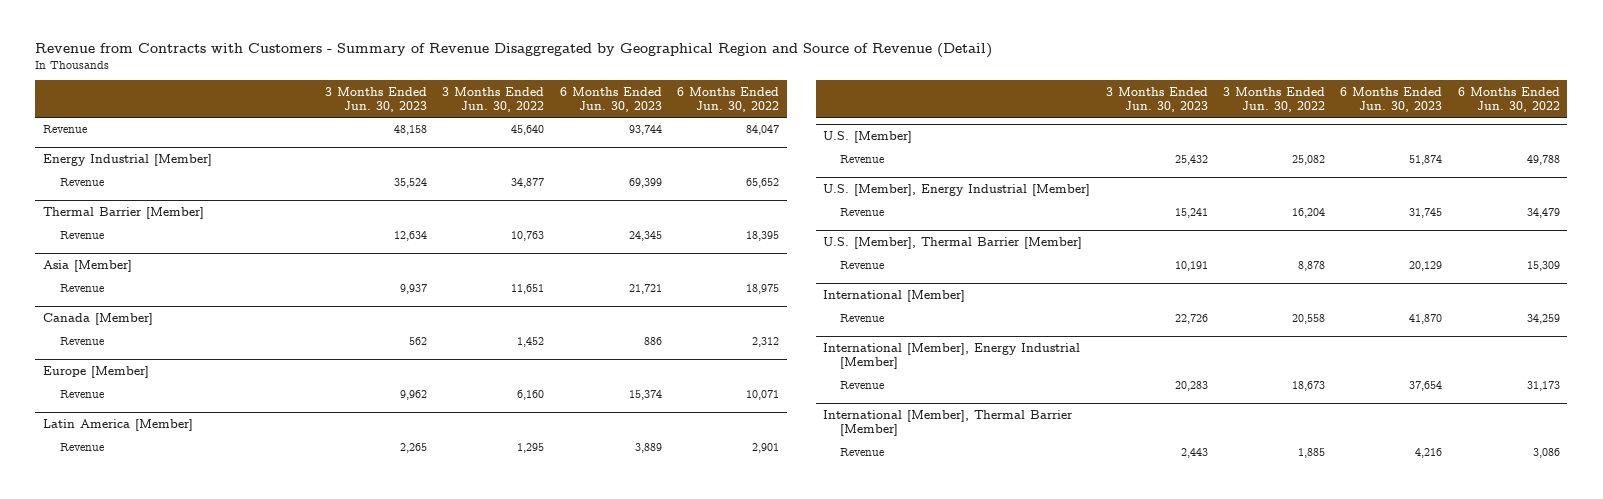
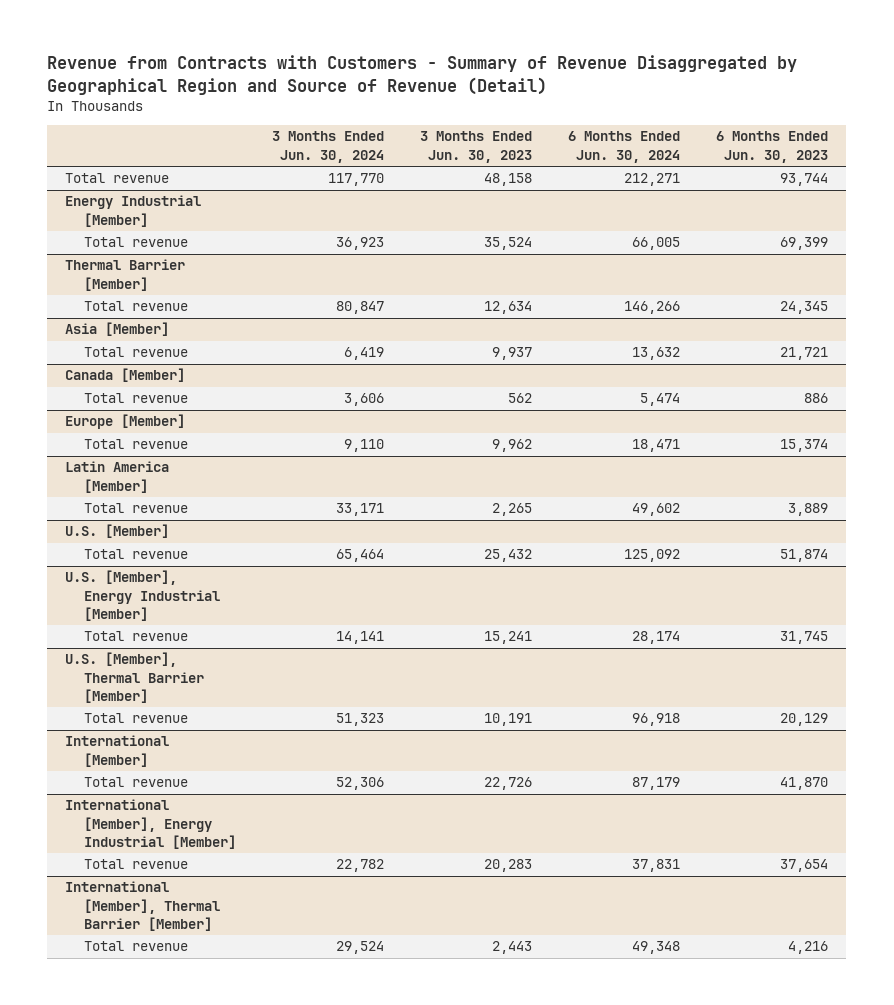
[442,86,545,112] 3 Months Ended Jun. 30, 2022 -> none
[677,86,780,112] 6 Months Ended Jun. 30, 2022 -> none
none -> [271,131,384,163] 3 Months Ended Jun. 30, 2024
none -> [568,131,681,163] 6 Months Ended Jun. 30, 2024
[42,125,87,134] Revenue -> [65,173,170,184] Total revenue
[59,178,104,187] Revenue -> [83,237,188,248] Total revenue
[59,231,104,240] Revenue -> [83,301,188,312] Total revenue
[59,284,104,293] Revenue -> [83,347,188,358] Total revenue
[59,337,104,346] Revenue -> [83,393,188,404] Total revenue
[59,390,104,399] Revenue -> [83,439,188,450] Total revenue
[59,443,104,452] Revenue -> [83,503,188,514] Total revenue
[840,155,885,164] Revenue -> [83,549,188,560] Total revenue
[840,208,885,217] Revenue -> [83,631,188,642] Total revenue
[840,261,885,270] Revenue -> [83,713,188,724] Total revenue
[840,314,885,323] Revenue -> [83,777,188,788] Total revenue
[840,381,885,390] Revenue -> [83,859,188,870] Total revenue
[840,448,885,457] Revenue -> [83,941,188,952] Total revenue

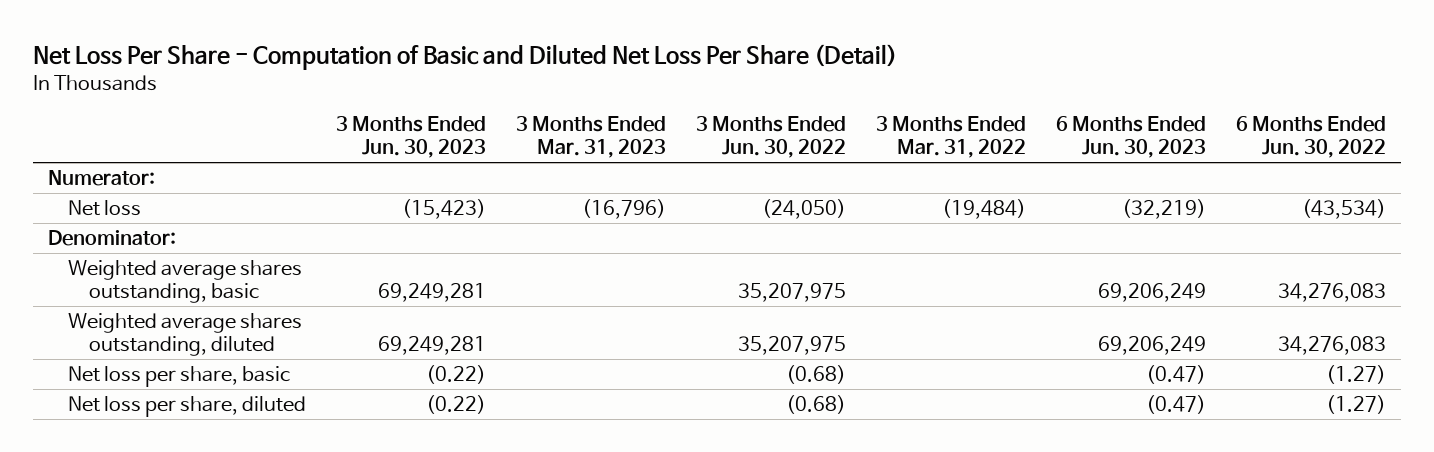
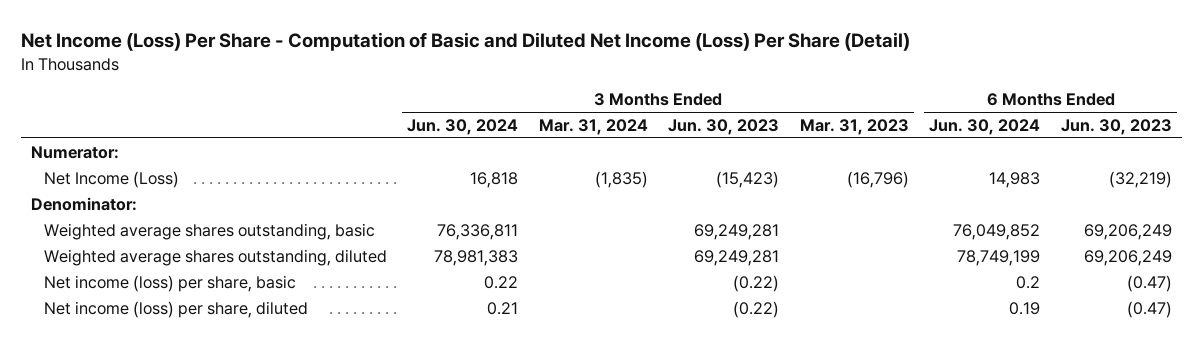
[32,44,897,71] Net Loss Per Share - Computation of Basic and Diluted Net Loss Per Share (Detail) -> [21,32,911,52] Net Income (Loss) Per Share - Computation of Basic and Diluted Net Income (Loss) Per Share (Detail)
[695,116,846,159] 3 Months Ended Jun. 30, 2022 -> none
[875,116,1026,159] 3 Months Ended Mar. 31, 2022 -> none
[1235,116,1386,159] 6 Months Ended Jun. 30, 2022 -> none
none -> [407,118,519,135] Jun. 30, 2024
none -> [538,118,648,135] Mar. 31, 2024
none -> [929,118,1041,135] Jun. 30, 2024
[68,200,142,217] Net loss -> [43,170,179,188] Net Income (Loss)
[68,366,291,388] Net loss per share, basic -> [43,274,296,292] Net income (loss) per share, basic
[68,396,307,418] Net loss per share, diluted -> [43,300,308,318] Net income (loss) per share, diluted

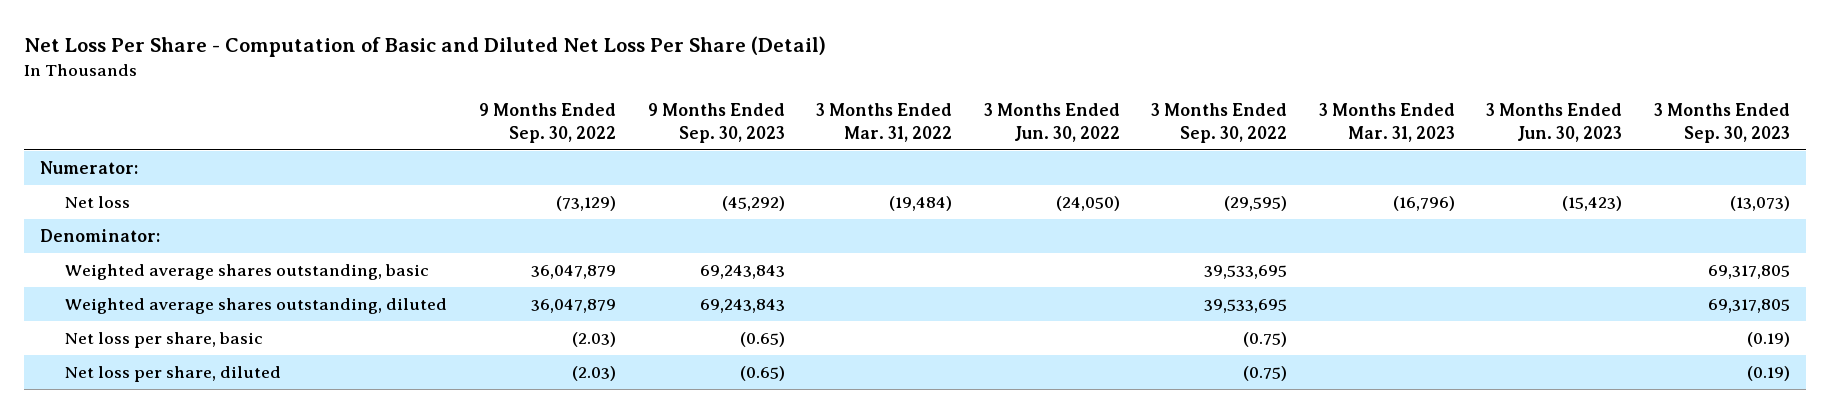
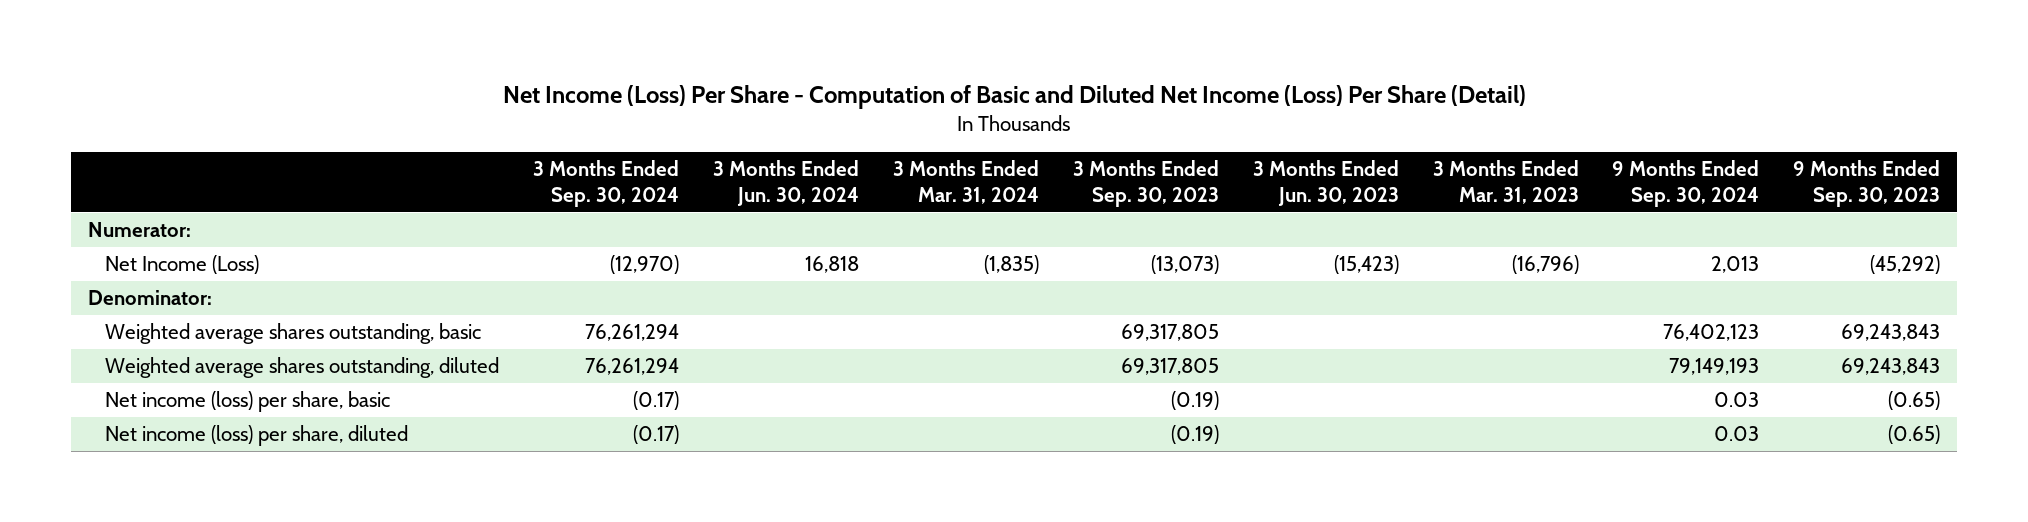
[24,35,827,57] Net Loss Per Share - Computation of Basic and Diluted Net Loss Per Share (Detail) -> [503,84,1527,109] Net Income (Loss) Per Share - Computation of Basic and Diluted Net Income (Loss) Per Share (Detail)
[478,103,616,144] 9 Months Ended Sep. 30, 2022 -> none
[816,103,953,143] 3 Months Ended Mar. 31, 2022 -> none
[983,103,1120,143] 3 Months Ended Jun. 30, 2022 -> none
[1151,103,1288,144] 3 Months Ended Sep. 30, 2022 -> none
none -> [532,159,679,207] 3 Months Ended Sep. 30, 2024
none -> [712,159,859,206] 3 Months Ended Jun. 30, 2024
none -> [892,159,1039,204] 3 Months Ended Mar. 31, 2024
none -> [1612,159,1760,207] 9 Months Ended Sep. 30, 2024
[65,196,131,209] Net loss -> [104,255,259,275] Net Income (Loss)
[65,332,264,349] Net loss per share, basic -> [104,391,390,413] Net income (loss) per share, basic
[65,366,282,383] Net loss per share, diluted -> [104,425,408,447] Net income (loss) per share, diluted

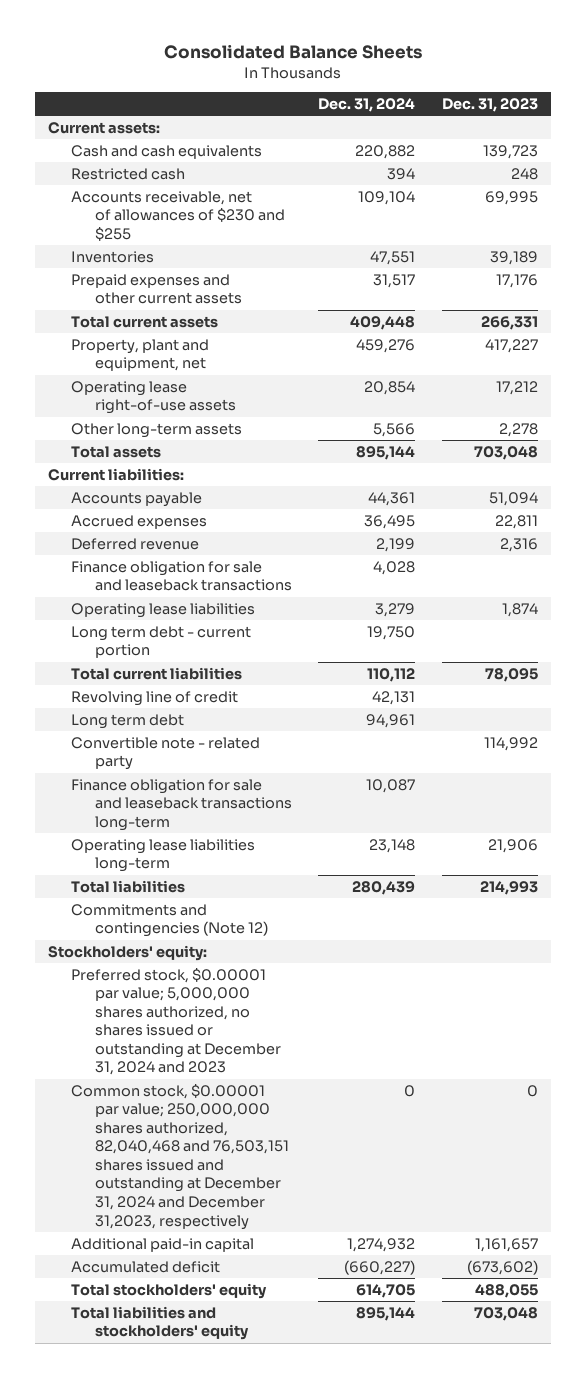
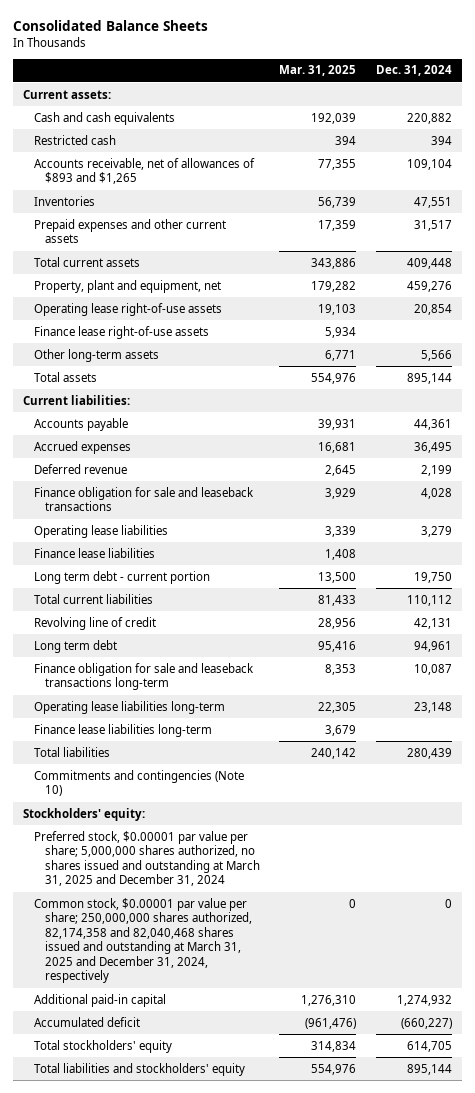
[441,98,538,113] Dec. 31, 2023 -> none
none -> [279,65,357,77] Mar. 31, 2025
[71,190,285,241] Accounts receivable, net of allowances of $230 and $255 -> [34,157,256,185] Accounts receivable, net of allowances of $893 and $1,265
none -> [34,325,210,339] Finance lease right-of-use assets
none -> [34,547,156,558] Finance lease liabilities
[71,736,261,771] Convertible note - related party -> none
none -> [34,723,213,737] Finance lease liabilities long-term
[71,903,268,938] Commitments and contingencies (Note 12) -> [34,769,245,797] Commitments and contingencies (Note 10)
[71,967,281,1076] Preferred stock, $0.00001 par value; 5,000,000 shares authorized, no shares issued or outstanding at December 31, 2024 and 2023 -> [34,830,260,887] Preferred stock, $0.00001 par value per share; 5,000,000 shares authorized, no shares issued and outstanding at March 31, 2025 and December 31, 2024
[71,1083,289,1230] Common stock, $0.00001 par value; 250,000,000 shares authorized, 82,040,468 and 76,503,151 shares issued and outstanding at December 31, 2024 and December 31,2023, respectively -> [34,897,252,984] Common stock, $0.00001 par value per share; 250,000,000 shares authorized, 82,174,358 and 82,040,468 shares issued and outstanding at March 31, 2025 and December 31, 2024, respectively

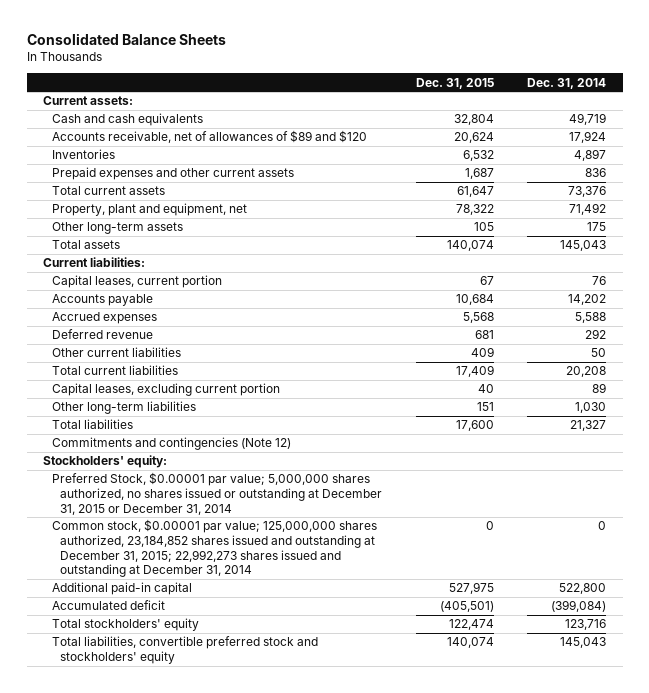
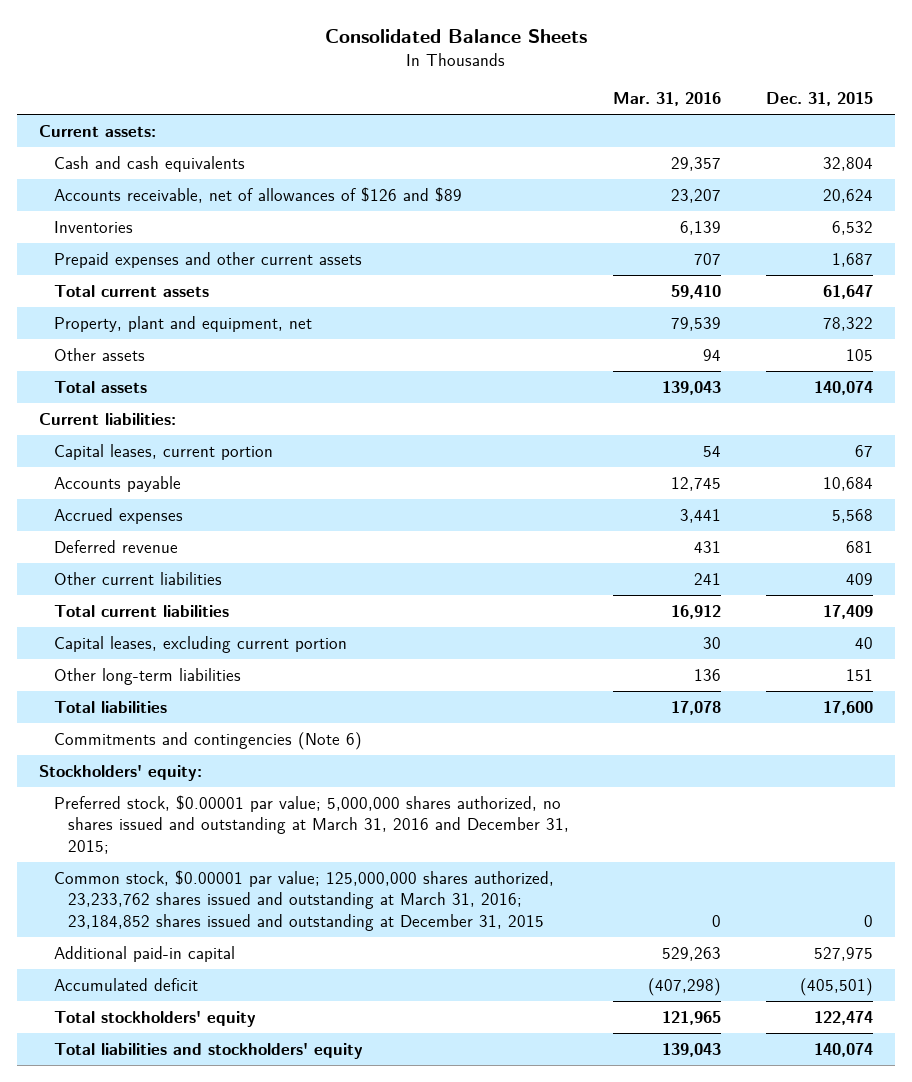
[527,77,607,89] Dec. 31, 2014 -> none
none -> [613,92,722,107] Mar. 31, 2016
[51,130,367,144] Accounts receivable, net of allowances of $89 and $120 -> [53,186,462,203] Accounts receivable, net of allowances of $126 and $89
[51,222,183,235] Other long-term assets -> [53,347,145,361] Other assets
[51,437,291,451] Commitments and contingencies (Note 12) -> [53,731,362,750] Commitments and contingencies (Note 6)
[51,472,383,515] Preferred Stock, $0.00001 par value; 5,000,000 shares authorized, no shares issued or outstanding at December 31, 2015 or December 31, 2014 -> [53,794,570,854] Preferred stock, $0.00001 par value; 5,000,000 shares authorized, no shares issued and outstanding at March 31, 2016 and December 31, 2015;
[51,519,377,578] Common stock, $0.00001 par value; 125,000,000 shares authorized, 23,184,852 shares issued and outstanding at December 31, 2015; 22,992,273 shares issued and outstanding at December 31, 2014 -> [53,869,554,931] Common stock, $0.00001 par value; 125,000,000 shares authorized, 23,233,762 shares issued and outstanding at March 31, 2016; 23,184,852 shares issued and outstanding at December 31, 2015
[51,636,318,665] Total liabilities, convertible preferred stock and stockholders' equity -> [53,1042,363,1059] Total liabilities and stockholders' equity

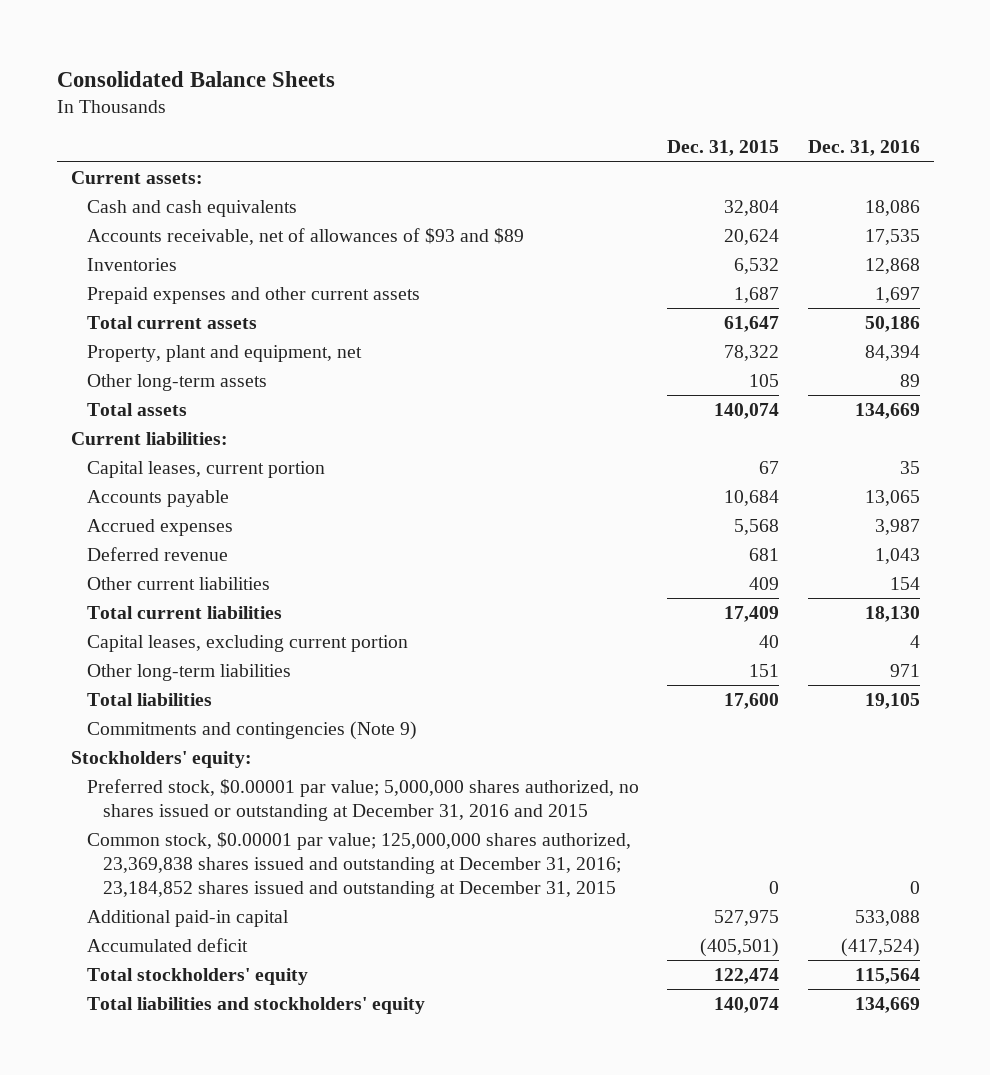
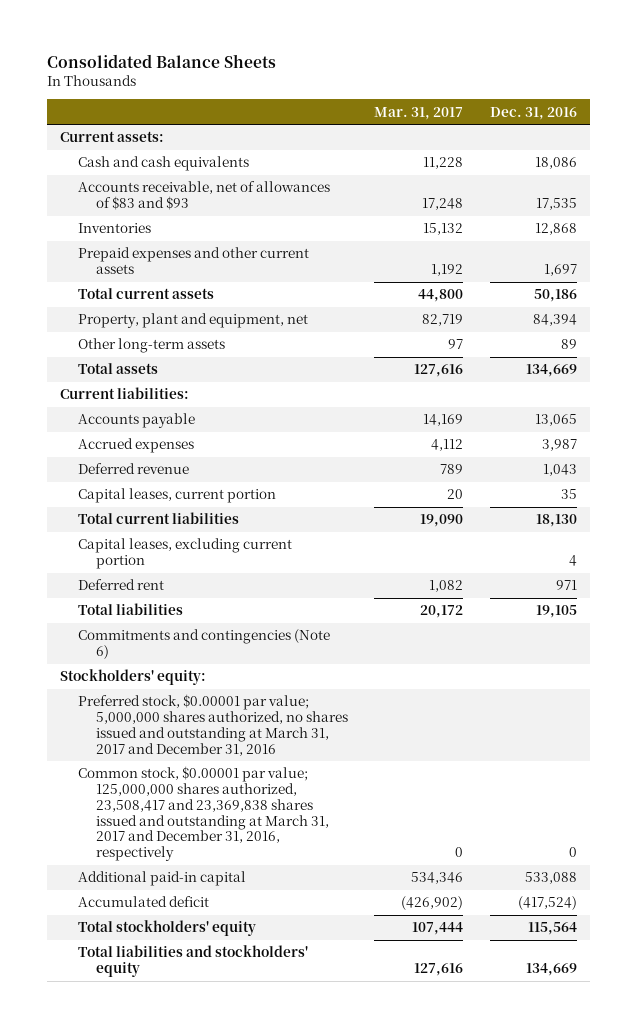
[667,140,780,157] Dec. 31, 2015 -> none
none -> [374,106,464,120] Mar. 31, 2017
[86,227,524,245] Accounts receivable, net of allowances of $93 and $89 -> [77,181,330,211] Accounts receivable, net of allowances of $83 and $93
[86,576,270,590] Other current liabilities -> none
[86,460,325,478] Capital leases, current portion -> [77,488,276,504] Capital leases, current portion
[86,663,291,681] Other long-term liabilities -> [77,579,164,591] Deferred rent
[86,720,417,740] Commitments and contingencies (Note 9) -> [77,629,330,660] Commitments and contingencies (Note 6)
[86,778,639,821] Preferred stock, $0.00001 par value; 5,000,000 shares authorized, no shares issued or outstanding at December 31, 2016 and 2015 -> [77,694,348,756] Preferred stock, $0.00001 par value; 5,000,000 shares authorized, no shares issued and outstanding at March 31, 2017 and December 31, 2016
[86,831,631,898] Common stock, $0.00001 par value; 125,000,000 shares authorized, 23,369,838 shares issued and outstanding at December 31, 2016; 23,184,852 shares issued and outstanding at December 31, 2015 -> [77,766,329,862] Common stock, $0.00001 par value; 125,000,000 shares authorized, 23,508,417 and 23,369,838 shares issued and outstanding at March 31, 2017 and December 31, 2016, respectively

